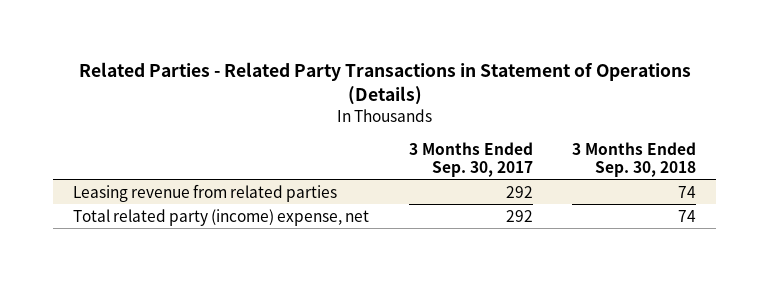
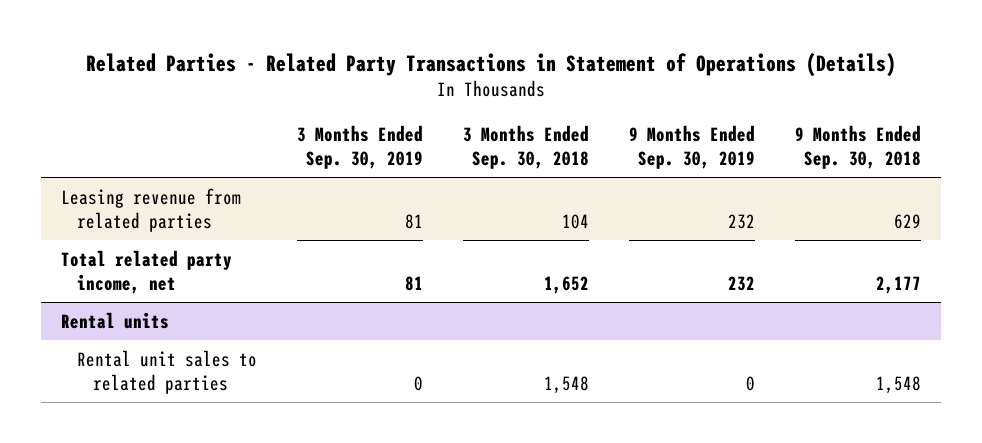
[408,141,533,177] 3 Months Ended Sep. 30, 2017 -> none
none -> [297,124,424,170] 3 Months Ended Sep. 30, 2019
none -> [628,124,755,170] 9 Months Ended Sep. 30, 2019
none -> [794,124,921,170] 9 Months Ended Sep. 30, 2018
[677,185,696,198] 74 -> [562,213,590,229] 104
[73,208,370,226] Total related party (income) expense, net -> [61,249,233,294] Total related party income, net
[677,209,696,222] 74 -> [544,275,590,294] 1,652
none -> [61,311,170,329] Rental units
none -> [77,349,258,394] Rental unit sales to related parties

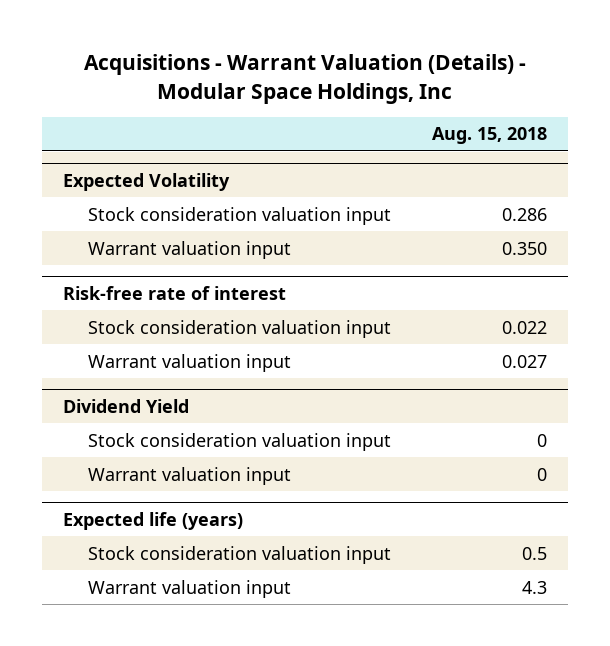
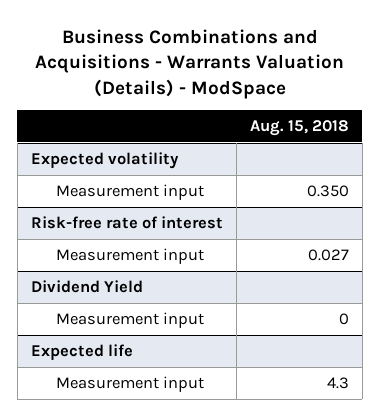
[84,54,527,104] Acquisitions - Warrant Valuation (Details) - Modular Space Holdings, Inc -> [34,28,344,99] Business Combinations and Acquisitions - Warrants Valuation (Details) - ModSpace
[88,206,392,225] Stock consideration valuation input -> none
[62,172,230,191] Expected Volatility -> [30,152,179,170] Expected volatility
[88,240,292,259] Warrant valuation input -> [56,184,205,201] Measurement input
[88,319,392,338] Stock consideration valuation input -> none
[88,353,292,372] Warrant valuation input -> [56,248,205,265] Measurement input
[88,432,392,451] Stock consideration valuation input -> none
[88,545,392,564] Stock consideration valuation input -> none
[88,466,292,485] Warrant valuation input -> [56,312,205,329] Measurement input
[62,511,243,530] Expected life (years) -> [30,344,133,361] Expected life
[88,579,292,598] Warrant valuation input -> [56,376,205,393] Measurement input

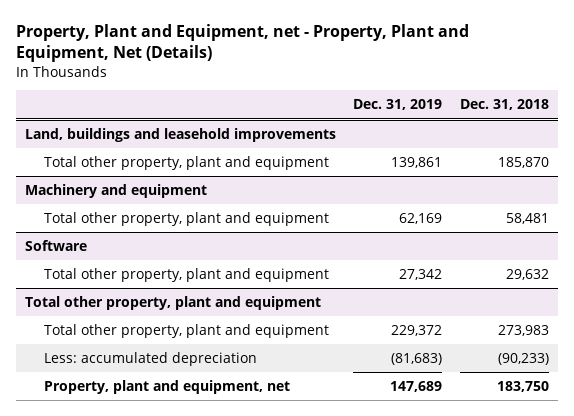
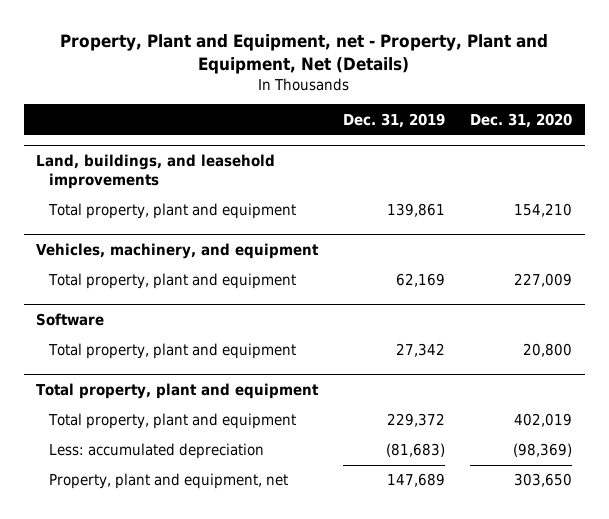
[460,99,550,111] Dec. 31, 2018 -> none
none -> [470,112,573,128] Dec. 31, 2020
[24,128,336,143] Land, buildings and leasehold improvements -> [36,153,276,189] Land, buildings, and leasehold improvements
[44,156,330,171] Total other property, plant and equipment -> [48,203,297,220] Total property, plant and equipment
[24,184,207,199] Machinery and equipment -> [36,242,320,259] Vehicles, machinery, and equipment
[44,212,330,227] Total other property, plant and equipment -> [48,273,297,290] Total property, plant and equipment
[44,268,330,283] Total other property, plant and equipment -> [48,343,297,360] Total property, plant and equipment
[24,296,321,311] Total other property, plant and equipment -> [36,382,320,399] Total property, plant and equipment
[44,324,330,339] Total other property, plant and equipment -> [48,413,297,430] Total property, plant and equipment

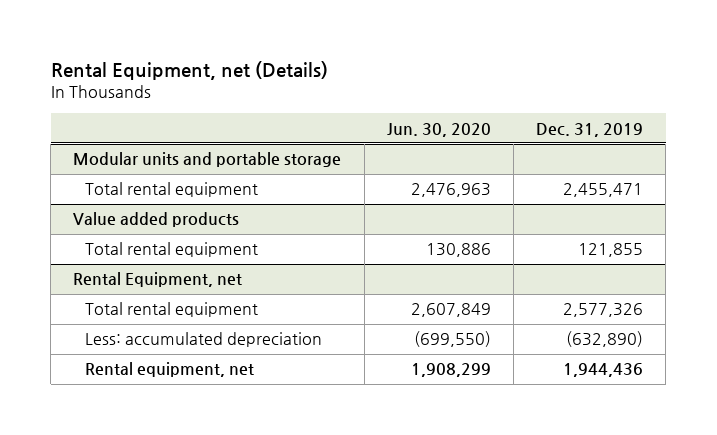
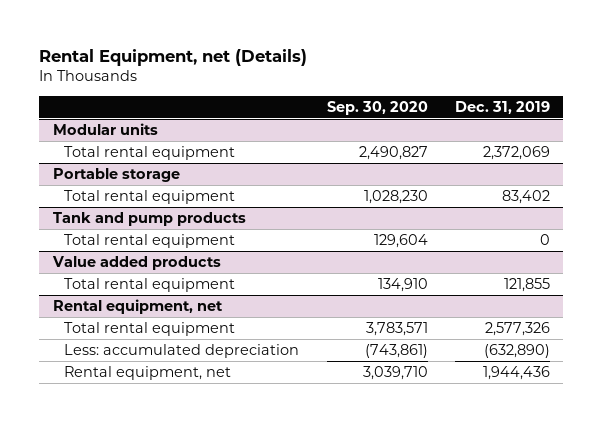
[386,122,491,137] Jun. 30, 2020 -> none
none -> [326,100,428,115] Sep. 30, 2020
[73,152,342,168] Modular units and portable storage -> [52,123,158,136] Modular units
[563,183,644,198] 2,455,471 -> [482,146,550,161] 2,372,069
none -> [52,168,180,183] Portable storage
none -> [64,190,236,205] Total rental equipment
none -> [52,212,246,227] Tank and pump products
none -> [64,234,236,249] Total rental equipment
[73,272,243,288] Rental Equipment, net -> [52,299,223,315] Rental equipment, net

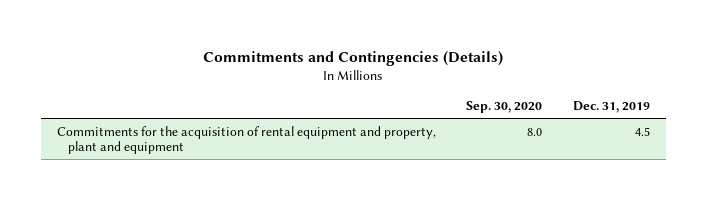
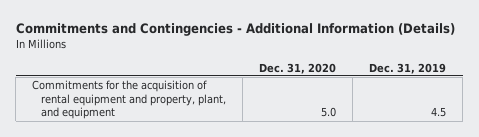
[203,50,504,66] Commitments and Contingencies (Details) -> [15,23,455,37] Commitments and Contingencies - Additional Information (Details)
[466,101,543,114] Sep. 30, 2020 -> none
none -> [259,62,337,74] Dec. 31, 2020
[56,125,436,155] Commitments for the acquisition of rental equipment and property, plant and equipment -> [32,80,227,120] Commitments for the acquisition of rental equipment and property, plant, and equipment

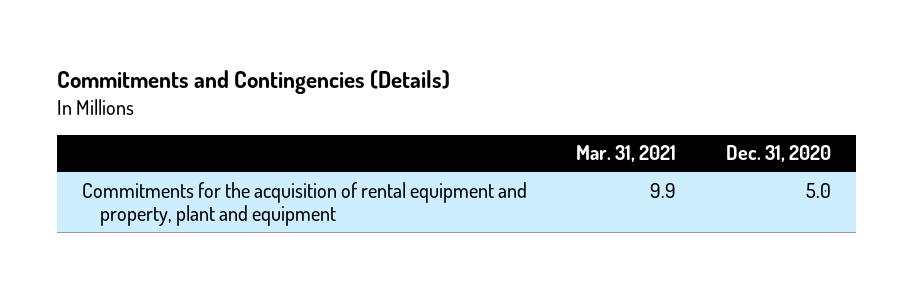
[15,23,455,37] Commitments and Contingencies - Additional Information (Details) -> [56,69,450,94] Commitments and Contingencies (Details)
[369,62,447,74] Dec. 31, 2019 -> none
none -> [576,145,677,163] Mar. 31, 2021
[32,80,227,120] Commitments for the acquisition of rental equipment and property, plant, and equipment -> [81,181,527,226] Commitments for the acquisition of rental equipment and property, plant and equipment

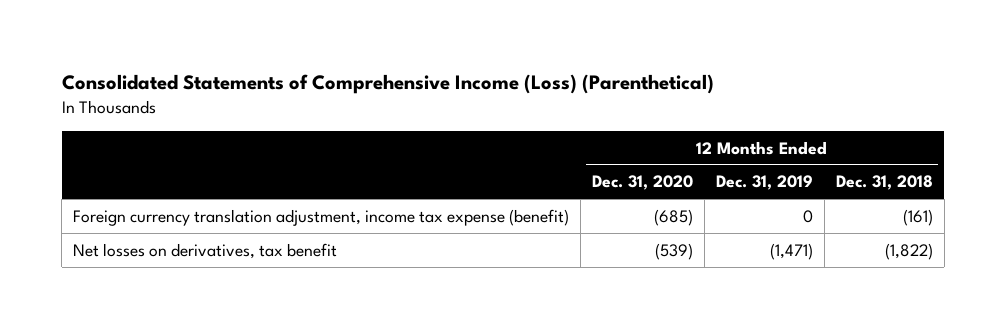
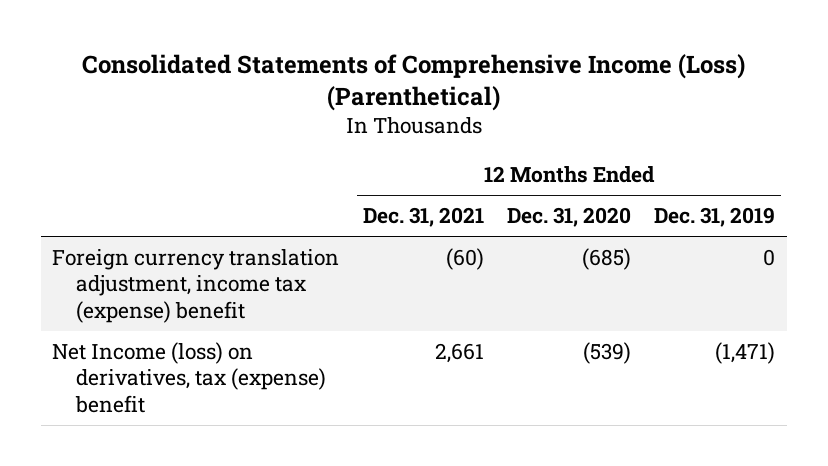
[835,175,933,191] Dec. 31, 2018 -> none
none -> [362,207,484,228] Dec. 31, 2021
[73,208,570,226] Foreign currency translation adjustment, income tax expense (benefit) -> [52,249,340,323] Foreign currency translation adjustment, income tax (expense) benefit
[73,242,338,259] Net losses on derivatives, tax benefit -> [52,342,327,413] Net Income (loss) on derivatives, tax (expense) benefit

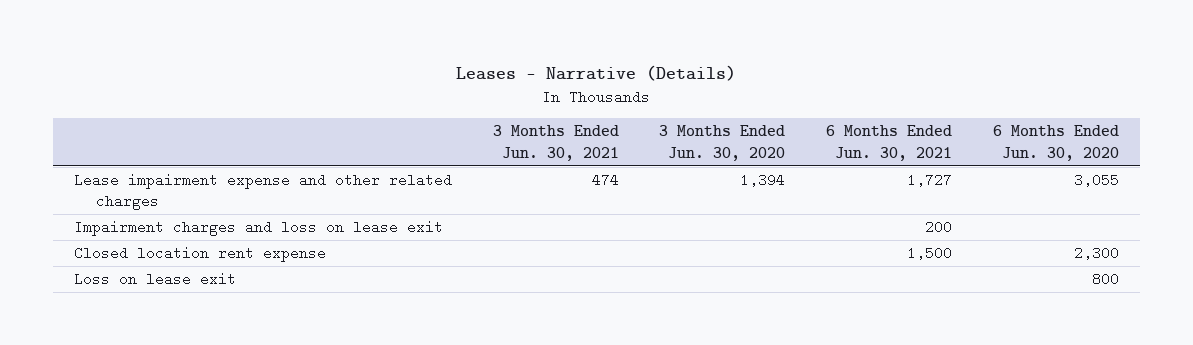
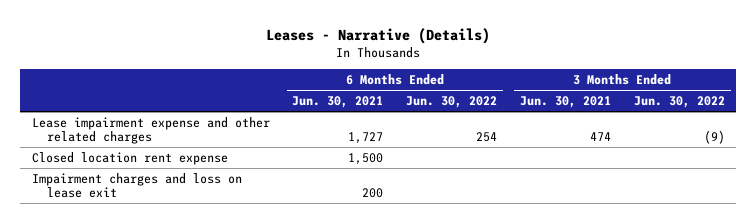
[659,125,786,161] 3 Months Ended Jun. 30, 2020 -> none
[993,125,1120,161] 6 Months Ended Jun. 30, 2020 -> none
none -> [406,96,498,109] Jun. 30, 2022
none -> [633,96,725,109] Jun. 30, 2022
[73,272,236,287] Loss on lease exit -> none
[73,220,443,237] Impairment charges and loss on lease exit -> [31,172,242,199] Impairment charges and loss on lease exit

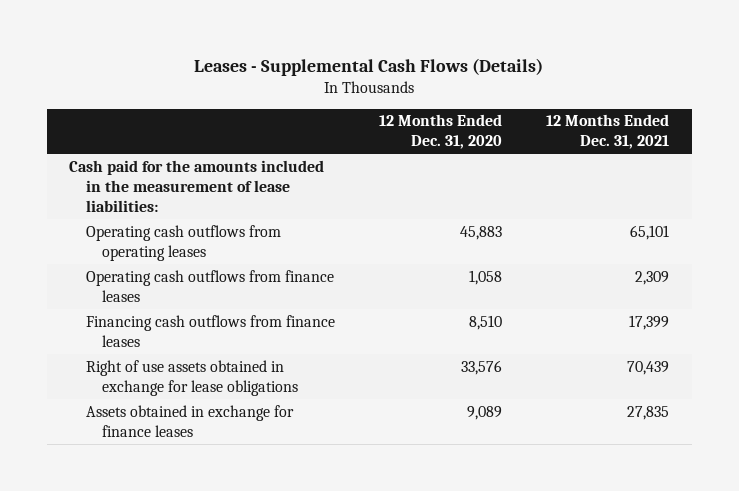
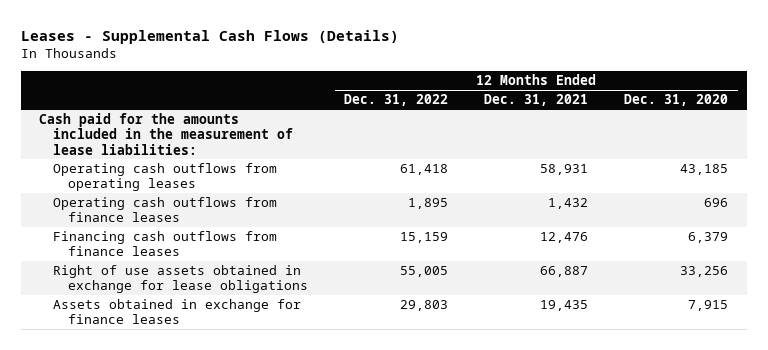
none -> [343,94,448,107] Dec. 31, 2022
[460,225,503,240] 45,883 -> [680,164,729,176] 43,185
[630,224,670,240] 65,101 -> [540,164,589,176] 58,931
[469,269,503,285] 1,058 -> [704,198,729,208] 696
[635,270,670,285] 2,309 -> [548,198,589,210] 1,432
[469,314,503,330] 8,510 -> [688,232,729,244] 6,379
[629,314,670,330] 17,399 -> [540,232,589,244] 12,476
[461,359,503,375] 33,576 -> [680,266,729,278] 33,256
[627,360,670,375] 70,439 -> [540,266,589,278] 66,887
[467,405,503,420] 9,089 -> [688,300,729,312] 7,915
[627,405,670,420] 27,835 -> [540,300,589,312] 19,435

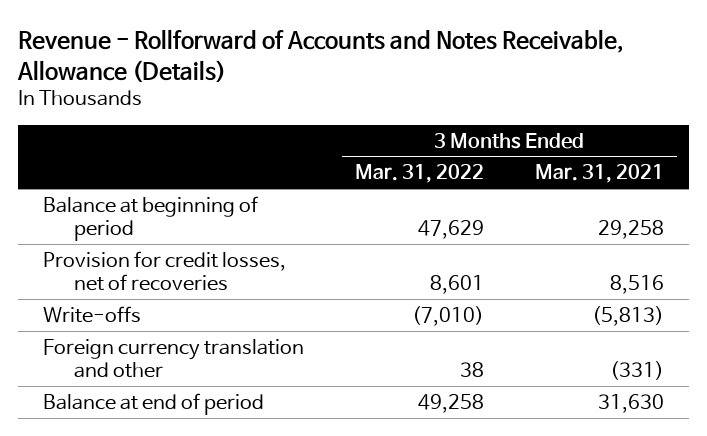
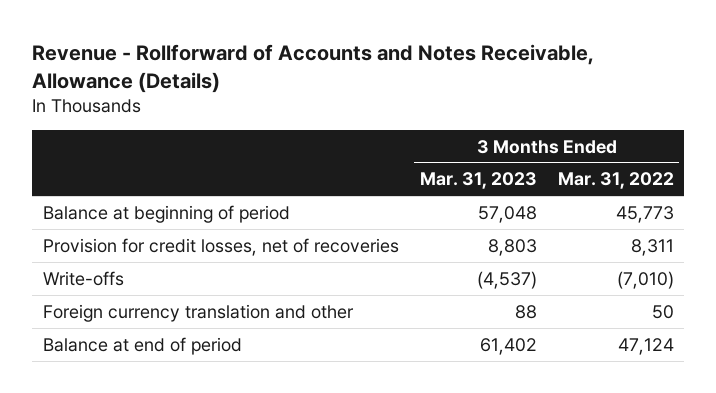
[534,164,664,184] Mar. 31, 2021 -> none
none -> [419,172,537,190] Mar. 31, 2023
[418,220,485,240] 47,629 -> [615,205,674,223] 45,773
[430,275,485,295] 8,601 -> [630,238,674,256] 8,311
[460,362,485,378] 38 -> [651,304,674,319] 50
[418,393,485,413] 49,258 -> [617,337,674,355] 47,124

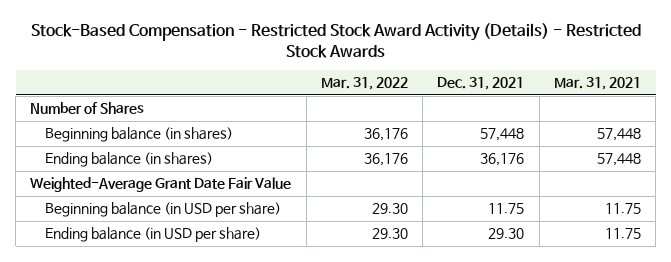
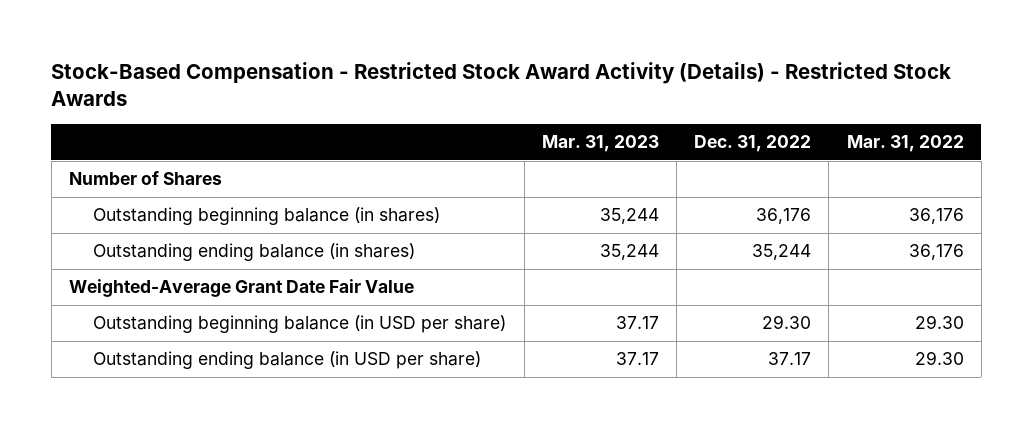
[437,77,525,91] Dec. 31, 2021 -> none
[553,77,641,91] Mar. 31, 2021 -> none
none -> [541,135,659,153] Mar. 31, 2023
none -> [694,135,812,153] Dec. 31, 2022
[45,127,234,143] Beginning balance (in shares) -> [93,207,441,226] Outstanding beginning balance (in shares)
[45,152,214,168] Ending balance (in shares) -> [93,243,416,262] Outstanding ending balance (in shares)
[45,202,282,218] Beginning balance (in USD per share) -> [93,315,507,334] Outstanding beginning balance (in USD per share)
[45,227,262,243] Ending balance (in USD per share) -> [93,351,482,370] Outstanding ending balance (in USD per share)

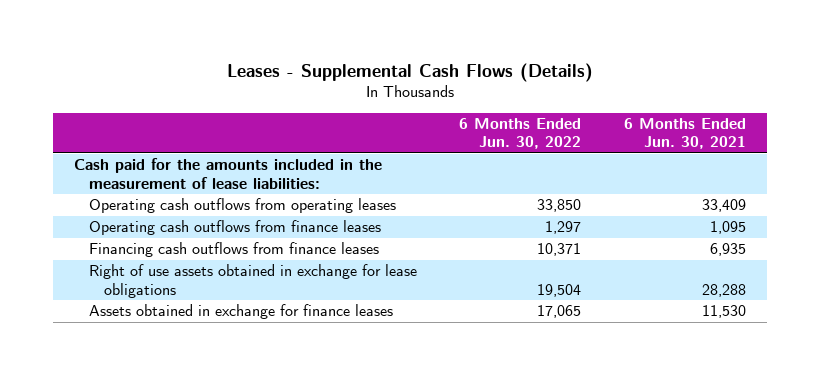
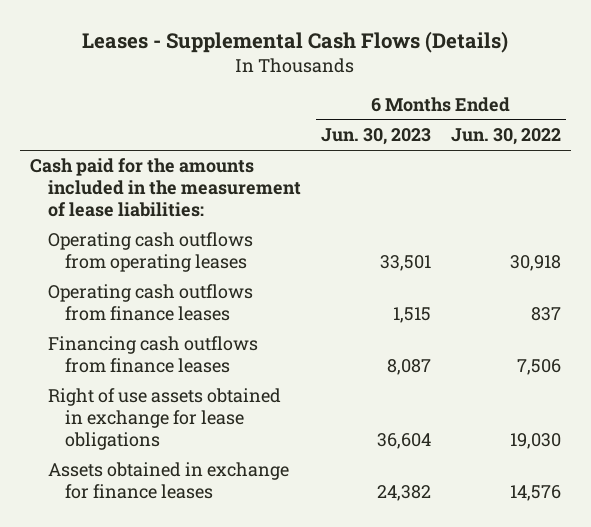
[623,117,746,150] 6 Months Ended Jun. 30, 2021 -> none
none -> [320,128,431,146] Jun. 30, 2023
[537,199,582,213] 33,850 -> [509,255,561,272] 30,918
[545,221,582,235] 1,297 -> [530,307,561,322] 837
[537,243,582,257] 10,371 -> [516,359,561,376] 7,506
[537,283,582,297] 19,504 -> [509,433,561,450] 19,030
[537,305,582,319] 17,065 -> [509,485,561,502] 14,576

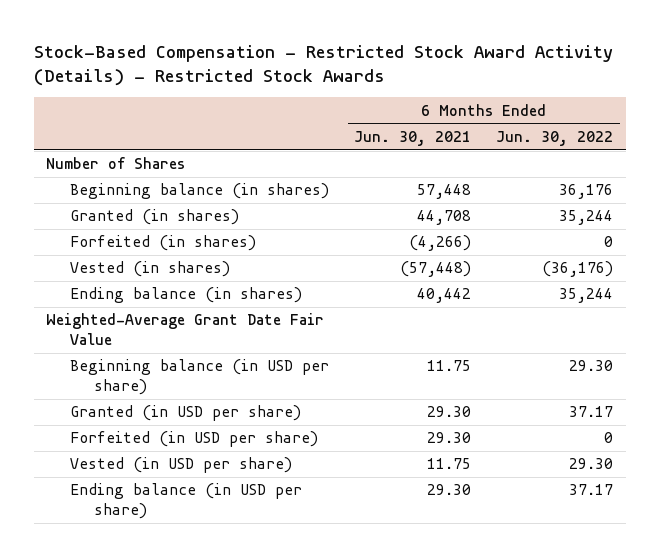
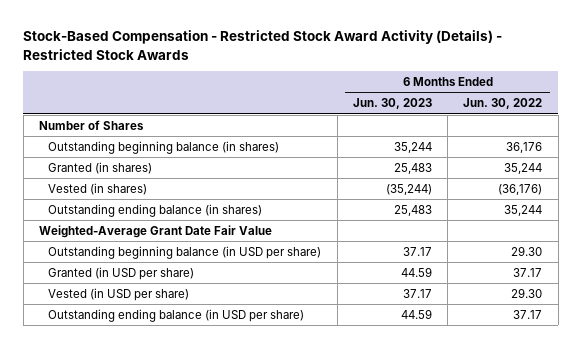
[354,130,472,146] Jun. 30, 2021 -> none
none -> [352,98,432,110] Jun. 30, 2023
[69,183,329,200] Beginning balance (in shares) -> [48,140,280,154] Outstanding beginning balance (in shares)
[69,235,256,252] Forfeited (in shares) -> none
[69,287,302,304] Ending balance (in shares) -> [48,203,263,217] Outstanding ending balance (in shares)
[69,359,329,395] Beginning balance (in USD per share) -> [48,245,322,259] Outstanding beginning balance (in USD per share)
[69,431,318,448] Forfeited (in USD per share) -> none
[69,483,302,519] Ending balance (in USD per share) -> [48,308,305,322] Outstanding ending balance (in USD per share)

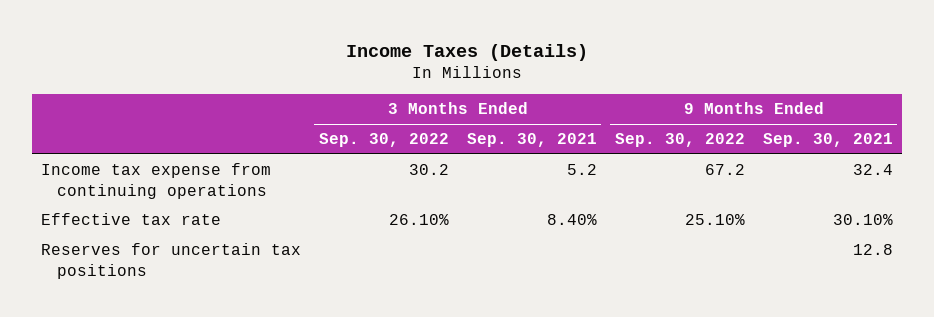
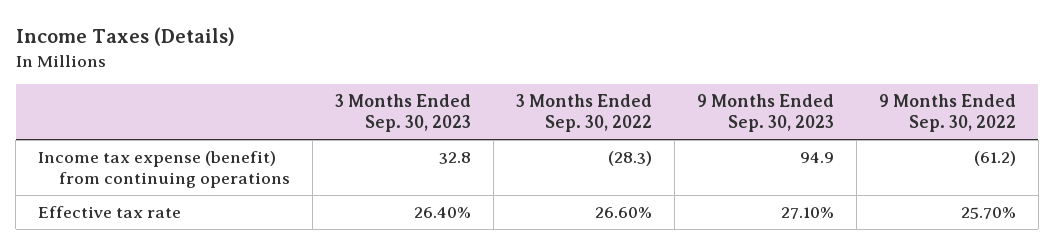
[466,133,597,148] Sep. 30, 2021 -> none
[762,133,893,148] Sep. 30, 2021 -> none
none -> [335,94,472,133] 3 Months Ended Sep. 30, 2023
none -> [696,94,834,133] 9 Months Ended Sep. 30, 2023
[40,243,301,279] Reserves for uncertain tax positions -> none
[40,163,271,199] Income tax expense from continuing operations -> [38,151,291,188] Income tax expense (benefit) from continuing operations
[408,164,449,176] 30.2 -> [607,151,652,167] (28.3)
[704,164,745,176] 67.2 -> [973,151,1016,167] (61.2)
[388,214,449,226] 26.10% -> [594,207,652,219] 26.60%
[684,214,745,226] 25.10% -> [960,207,1016,220] 25.70%

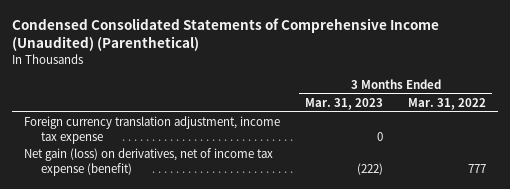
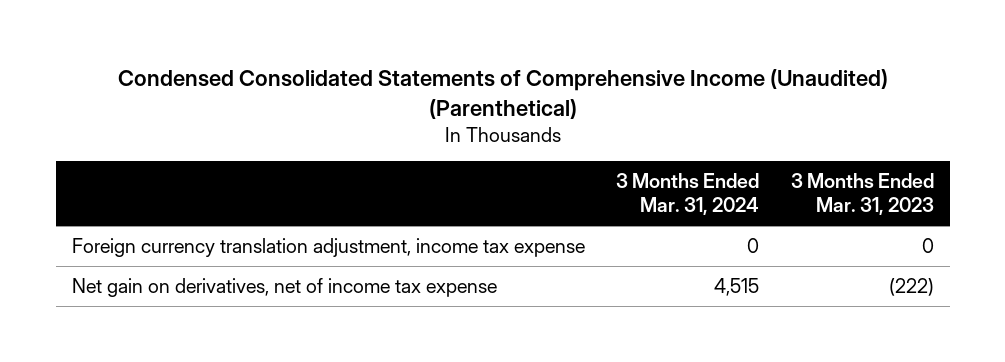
[408,97,487,110] Mar. 31, 2022 -> none
none -> [616,172,760,216] 3 Months Ended Mar. 31, 2024
[24,148,274,176] Net gain (loss) on derivatives, net of income tax expense (benefit) -> [71,277,497,297] Net gain on derivatives, net of income tax expense

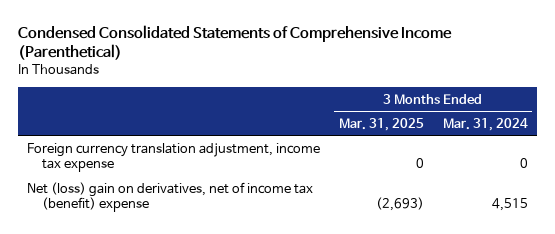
[117,68,888,119] Condensed Consolidated Statements of Comprehensive Income (Unaudited) (Parenthetical) -> [17,24,452,61] Condensed Consolidated Statements of Comprehensive Income (Parenthetical)
[790,172,934,216] 3 Months Ended Mar. 31, 2023 -> none
none -> [338,117,424,131] Mar. 31, 2025
[71,277,497,297] Net gain on derivatives, net of income tax expense -> [27,181,314,213] Net (loss) gain on derivatives, net of income tax (benefit) expense

